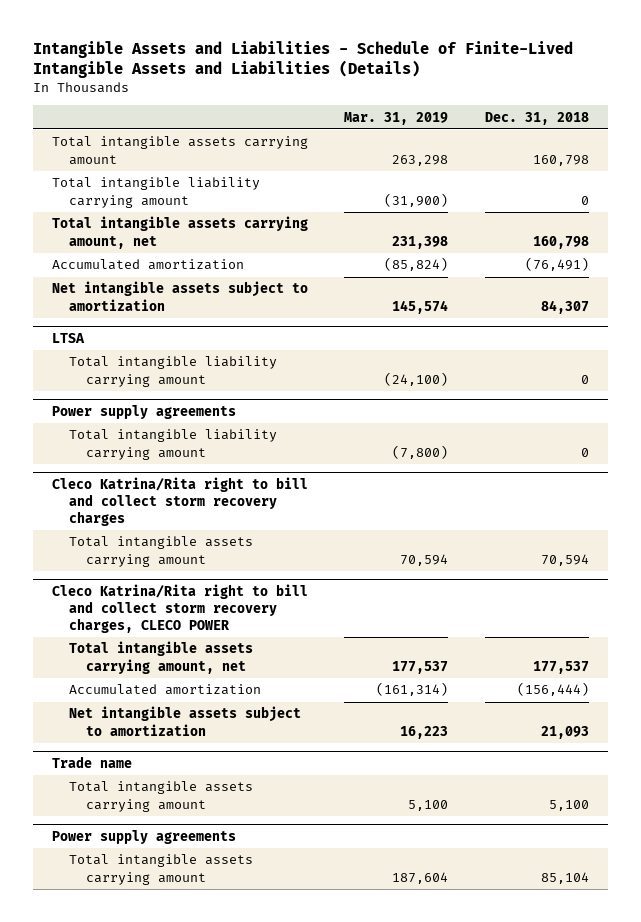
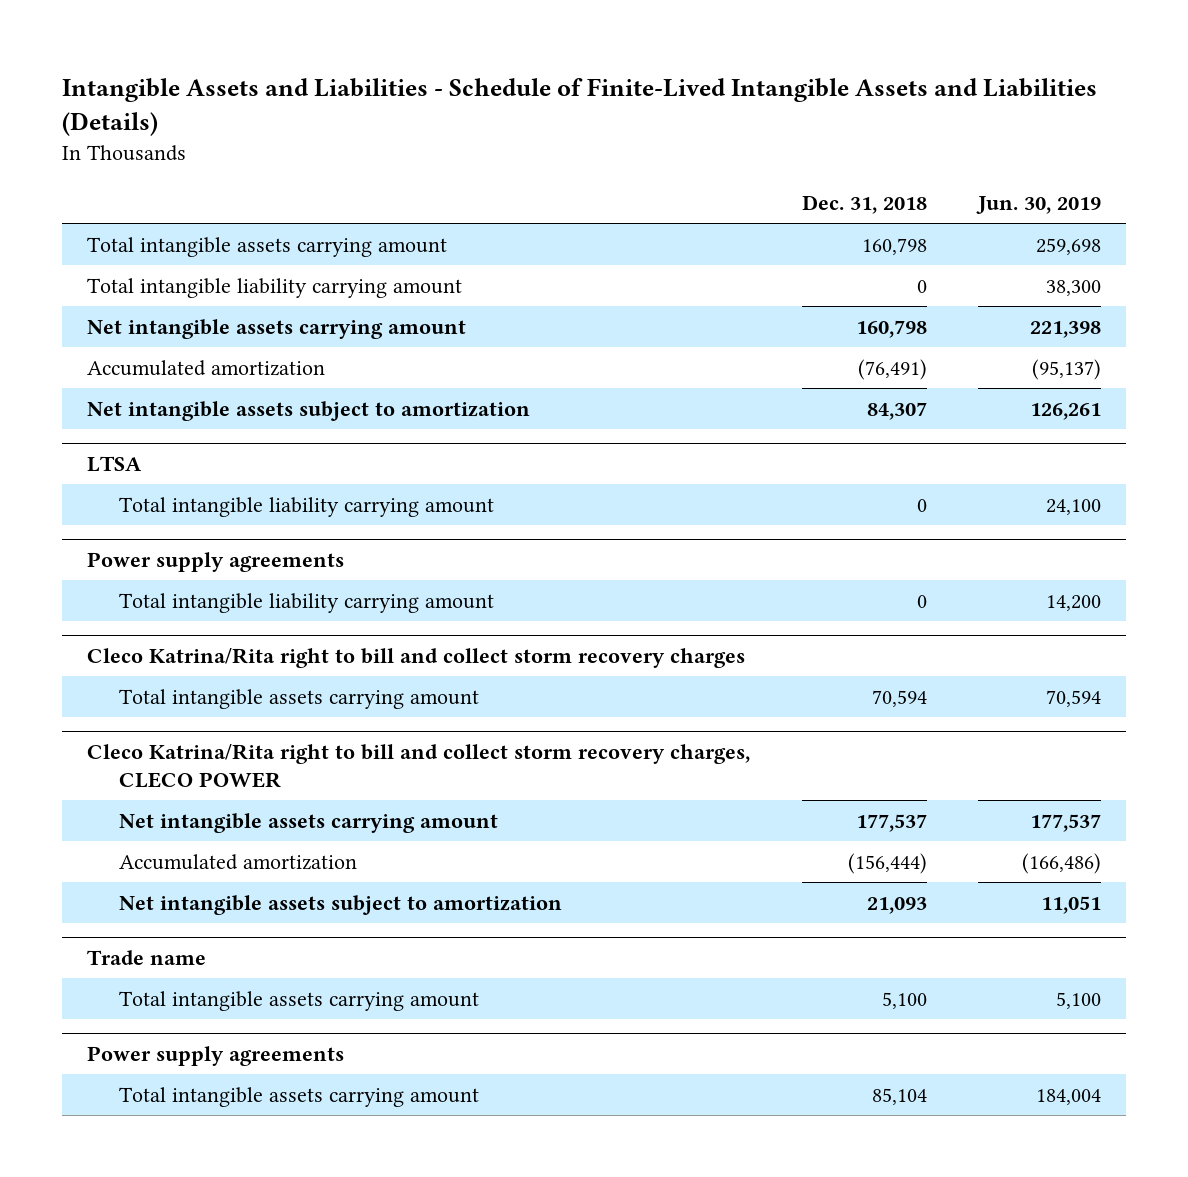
[344,111,449,125] Mar. 31, 2019 -> none
none -> [975,196,1101,215] Jun. 30, 2019
[51,216,308,249] Total intangible assets carrying amount, net -> [87,318,467,339] Net intangible assets carrying amount
[68,641,253,674] Total intangible assets carrying amount, net -> [118,812,498,833] Net intangible assets carrying amount

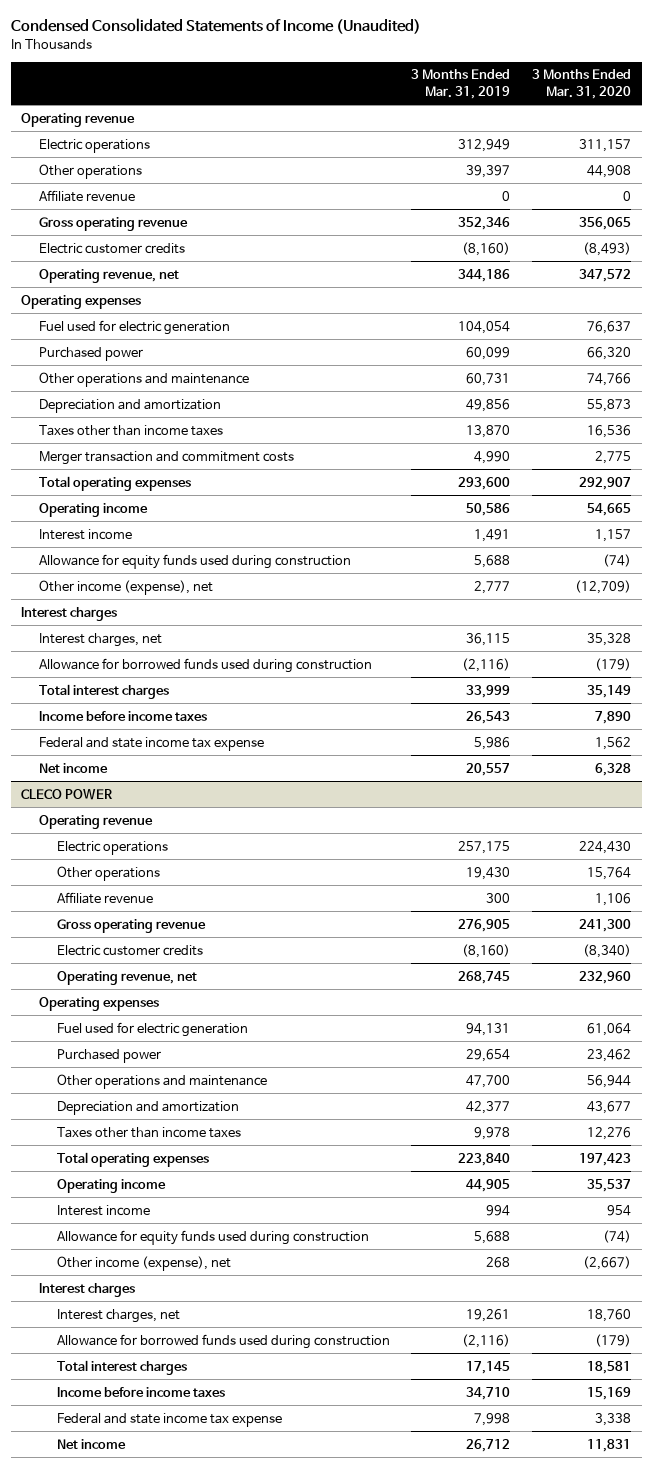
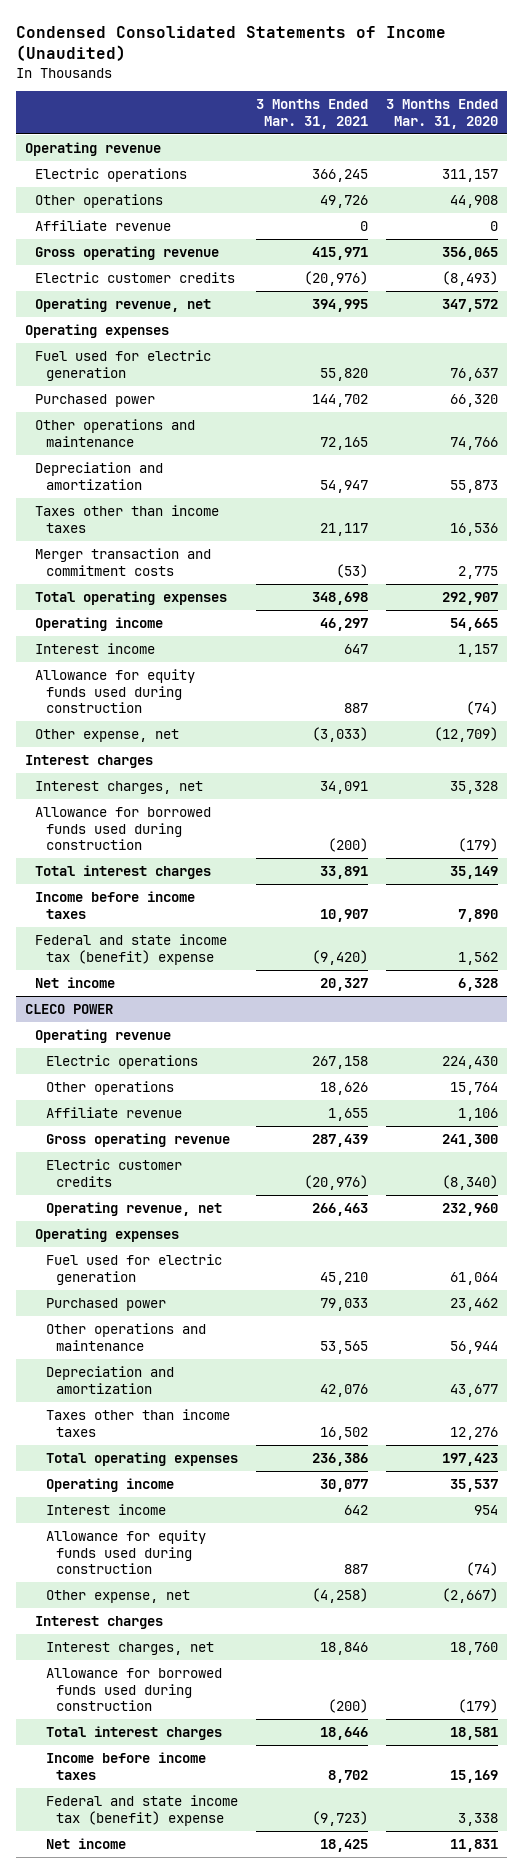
[411,69,511,99] 3 Months Ended Mar. 31, 2019 -> none
none -> [255,99,368,129] 3 Months Ended Mar. 31, 2021
[39,579,214,595] Other income (expense), net -> [35,728,180,742] Other expense, net
[39,736,265,751] Federal and state income tax expense -> [35,933,228,965] Federal and state income tax (benefit) expense
[56,1255,231,1271] Other income (expense), net -> [45,1589,190,1603] Other expense, net
[56,1412,282,1427] Federal and state income tax expense -> [45,1794,238,1826] Federal and state income tax (benefit) expense

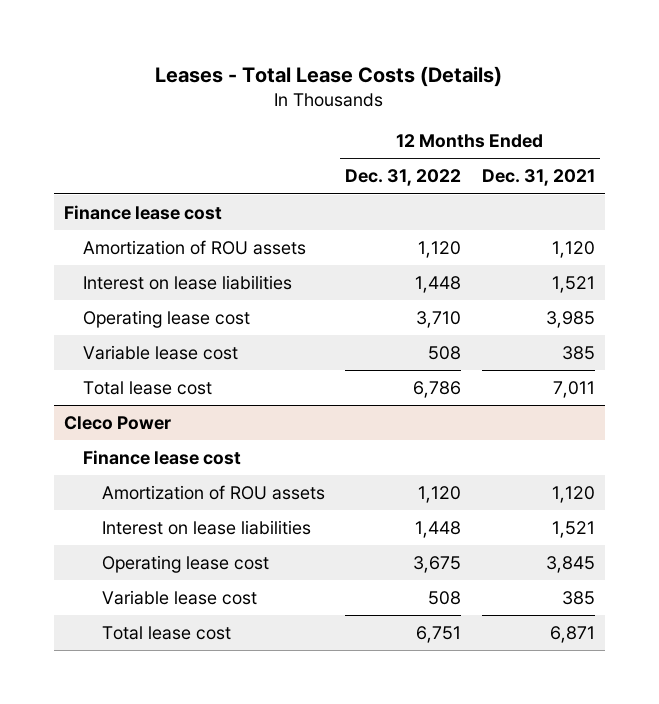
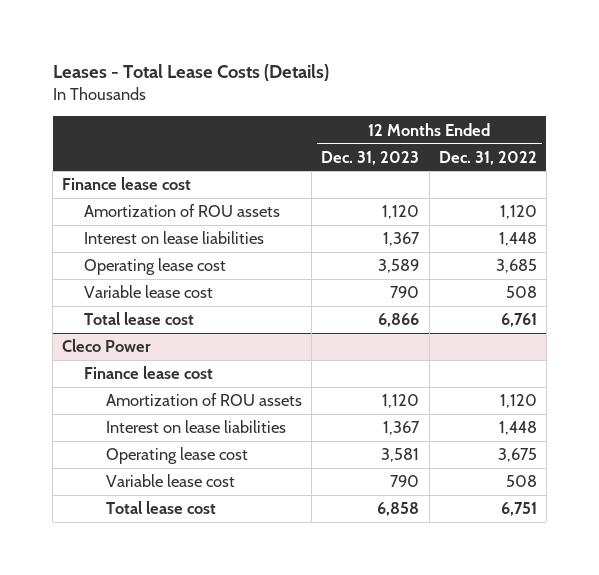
[481,169,595,187] Dec. 31, 2021 -> none
none -> [321,150,420,165] Dec. 31, 2023
[416,310,462,328] 3,710 -> [495,259,537,274] 3,685
[413,380,462,398] 6,786 -> [500,313,537,328] 6,761

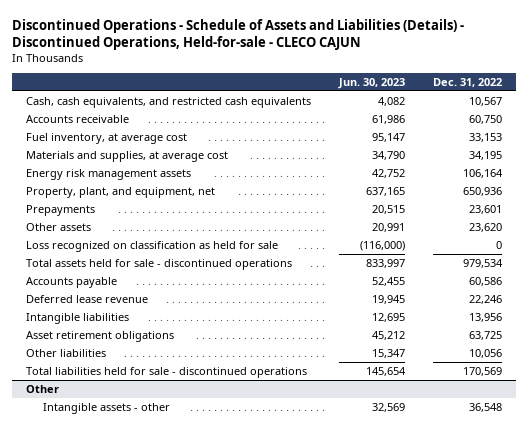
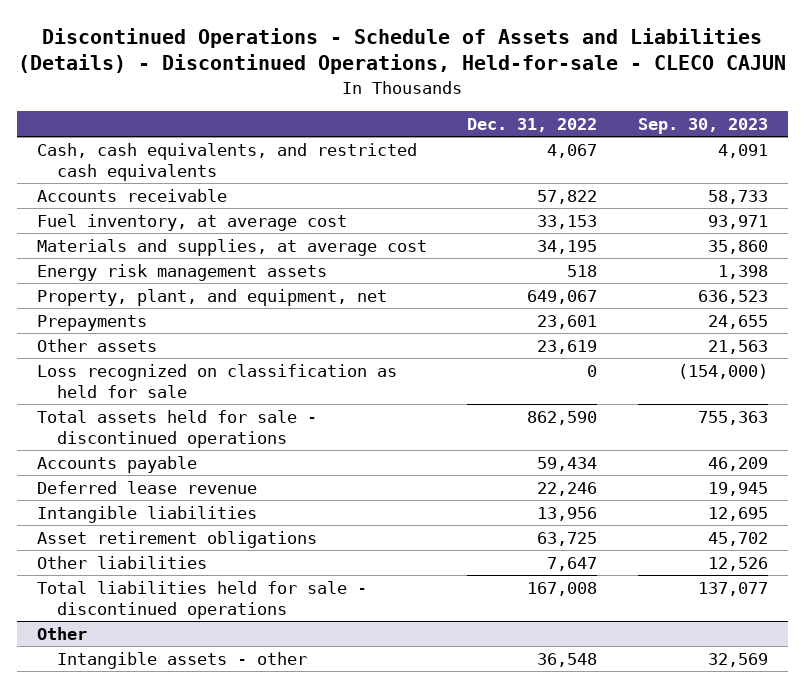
[338,77,406,89] Jun. 30, 2023 -> none
none -> [637,117,768,134] Sep. 30, 2023
[469,96,503,106] 10,567 -> [547,143,598,158] 4,067
[469,114,503,124] 60,750 -> [537,189,598,204] 57,822
[463,168,504,178] 106,164 -> [567,264,598,277] 518
[463,186,503,196] 650,936 -> [527,289,598,304] 649,067
[469,222,503,232] 23,620 -> [537,339,598,354] 23,619
[463,258,504,268] 979,534 -> [527,410,598,425] 862,590
[469,276,503,286] 60,586 -> [537,456,598,471] 59,434
[469,348,503,358] 10,056 -> [547,556,598,571] 7,647
[463,366,503,376] 170,569 -> [527,581,598,596] 167,008

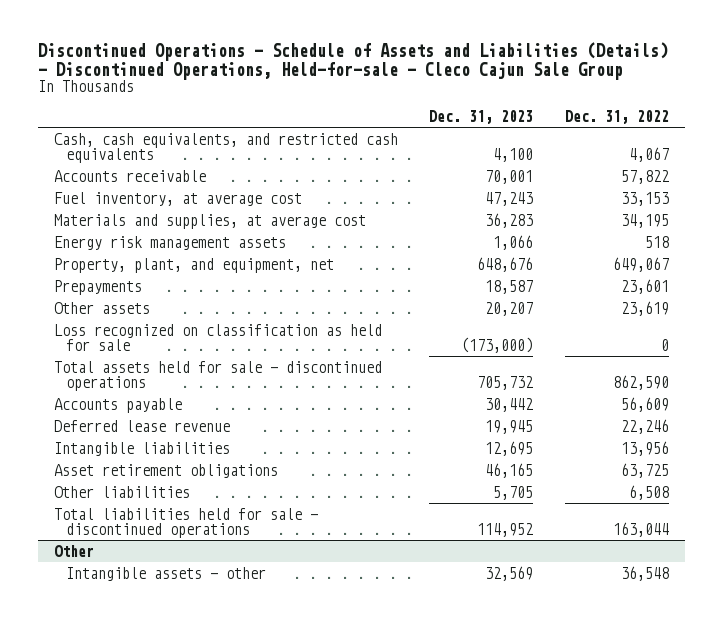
[18,27,787,75] Discontinued Operations - Schedule of Assets and Liabilities (Details) - Discontinued Operations, Held-for-sale - CLECO CAJUN -> [37,41,668,80] Discontinued Operations - Schedule of Assets and Liabilities (Details) - Discontinued Operations, Held-for-sale - Cleco Cajun Sale Group
[637,117,768,134] Sep. 30, 2023 -> none
none -> [429,109,534,124] Dec. 31, 2023
[537,456,598,471] 59,434 -> [620,396,669,412] 56,609
[547,556,598,571] 7,647 -> [628,484,669,500] 6,508
[527,581,598,596] 167,008 -> [612,521,669,537] 163,044

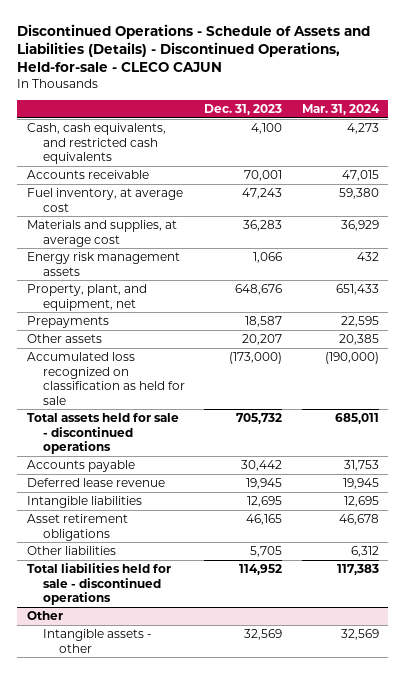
[37,41,668,80] Discontinued Operations - Schedule of Assets and Liabilities (Details) - Discontinued Operations, Held-for-sale - Cleco Cajun Sale Group -> [17,23,371,73] Discontinued Operations - Schedule of Assets and Liabilities (Details) - Discontinued Operations, Held-for-sale - CLECO CAJUN
[564,109,669,124] Dec. 31, 2022 -> none
none -> [301,104,380,116] Mar. 31, 2024
[53,323,382,351] Loss recognized on classification as held for sale -> [26,351,185,405] Accumulated loss recognized on classification as held for sale

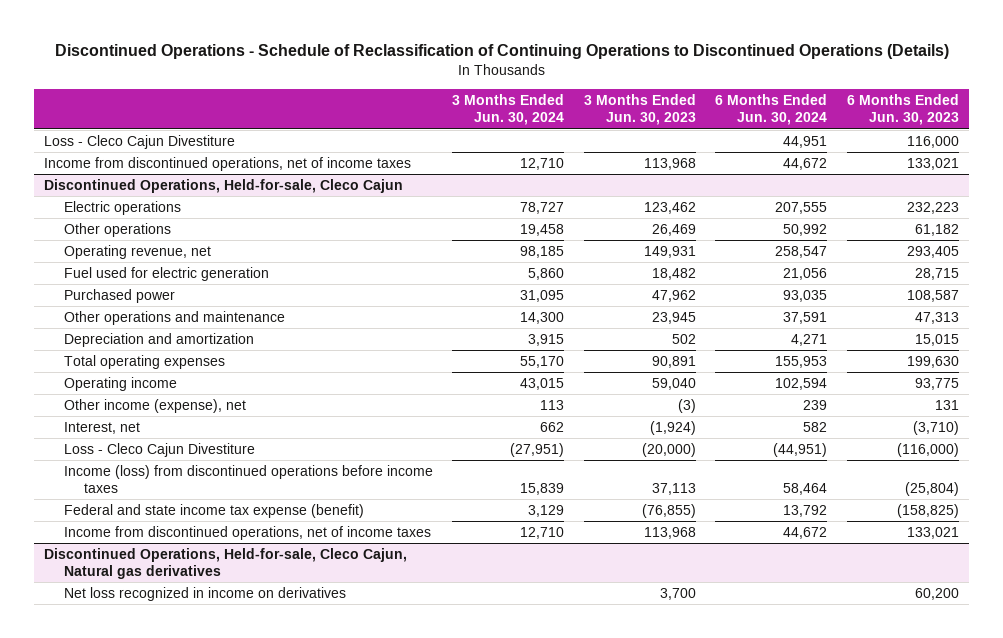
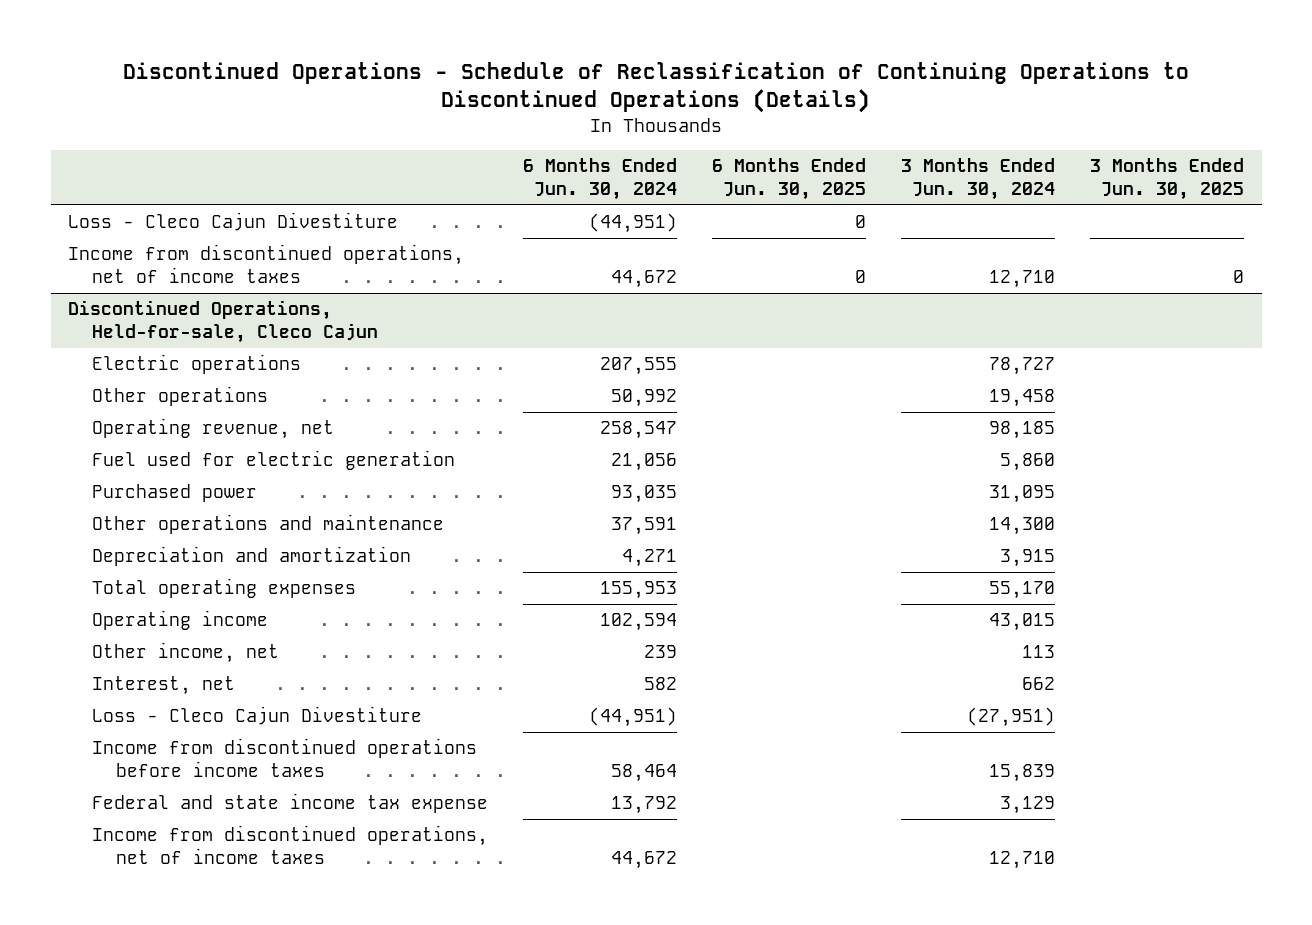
[583,94,696,126] 3 Months Ended Jun. 30, 2023 -> none
[846,94,959,126] 6 Months Ended Jun. 30, 2023 -> none
none -> [712,158,867,201] 6 Months Ended Jun. 30, 2025
none -> [1090,158,1245,201] 3 Months Ended Jun. 30, 2025
[783,135,828,148] 44,951 -> [589,213,678,234] (44,951)
[63,398,246,413] Other income (expense), net -> [92,642,280,664] Other income, net
[63,464,433,493] Income (loss) from discontinued operations before income taxes -> [92,738,478,778] Income from discontinued operations before income taxes
[63,503,364,518] Federal and state income tax expense (benefit) -> [92,793,489,814] Federal and state income tax expense
[44,547,408,579] Discontinued Operations, Held-for-sale, Cleco Cajun, Natural gas derivatives -> none
[63,586,346,601] Net loss recognized in income on derivatives -> none

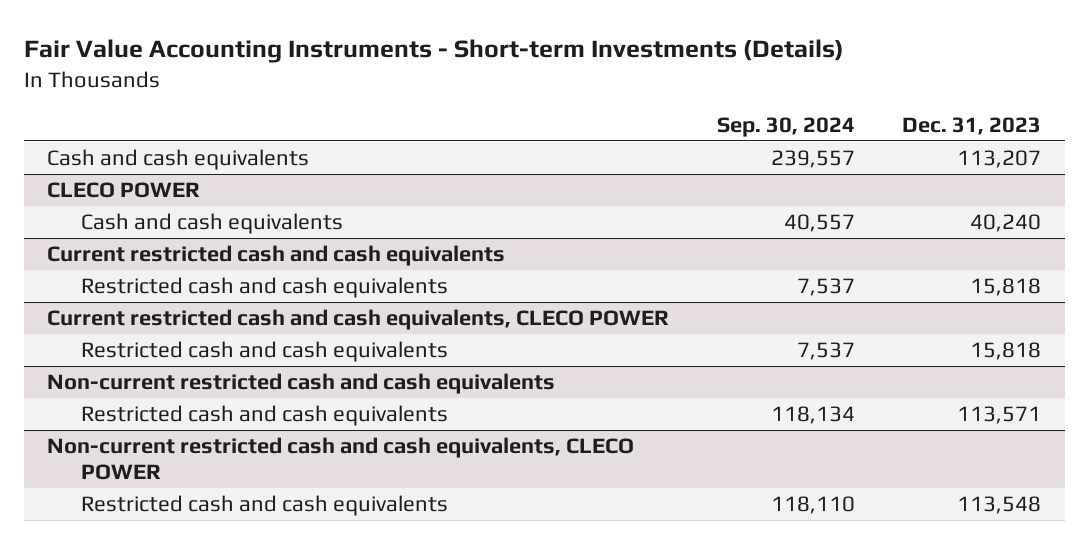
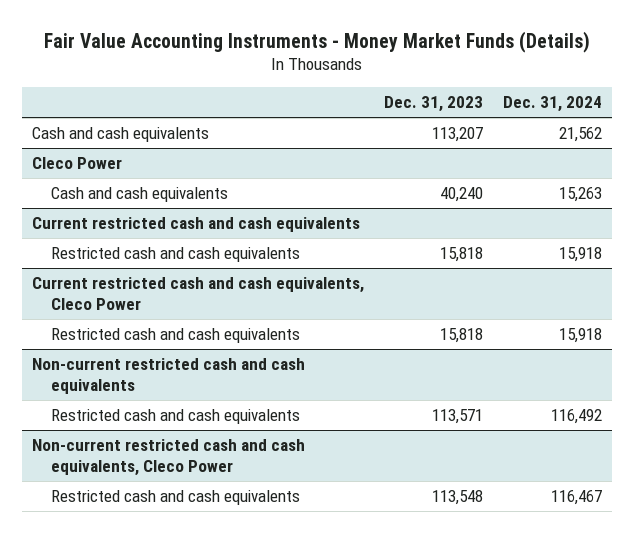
[23,39,844,64] Fair Value Accounting Instruments - Short-term Investments (Details) -> [43,30,590,53] Fair Value Accounting Instruments - Money Market Funds (Details)
[716,116,855,137] Sep. 30, 2024 -> none
none -> [502,96,602,113] Dec. 31, 2024
[47,182,201,199] CLECO POWER -> [31,157,122,170] Cleco Power
[47,309,670,331] Current restricted cash and cash equivalents, CLECO POWER -> [31,277,364,311] Current restricted cash and cash equivalents, Cleco Power
[47,437,635,480] Non-current restricted cash and cash equivalents, CLECO POWER -> [31,439,305,477] Non-current restricted cash and cash equivalents, Cleco Power

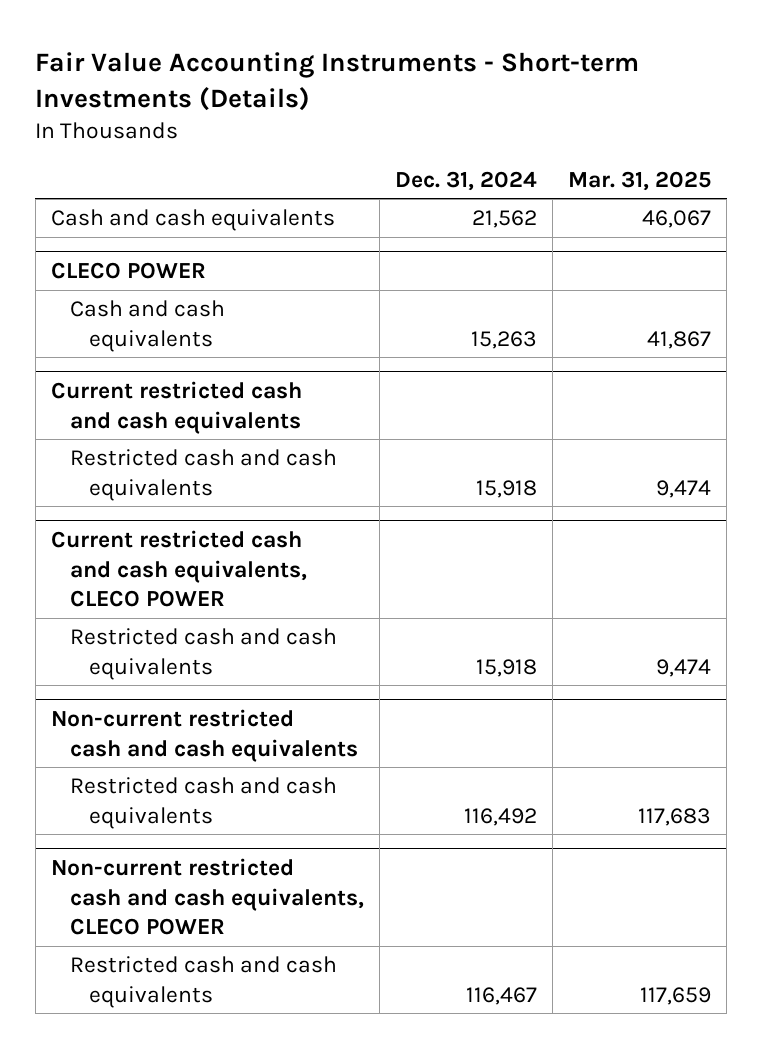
[43,30,590,53] Fair Value Accounting Instruments - Money Market Funds (Details) -> [35,51,640,111] Fair Value Accounting Instruments - Short-term Investments (Details)
[383,96,483,113] Dec. 31, 2023 -> none
none -> [568,170,712,191] Mar. 31, 2025
[31,157,122,170] Cleco Power -> [50,261,206,279] CLECO POWER
[31,277,364,311] Current restricted cash and cash equivalents, Cleco Power -> [50,529,307,608] Current restricted cash and cash equivalents, CLECO POWER
[31,439,305,477] Non-current restricted cash and cash equivalents, Cleco Power -> [50,857,364,936] Non-current restricted cash and cash equivalents, CLECO POWER

